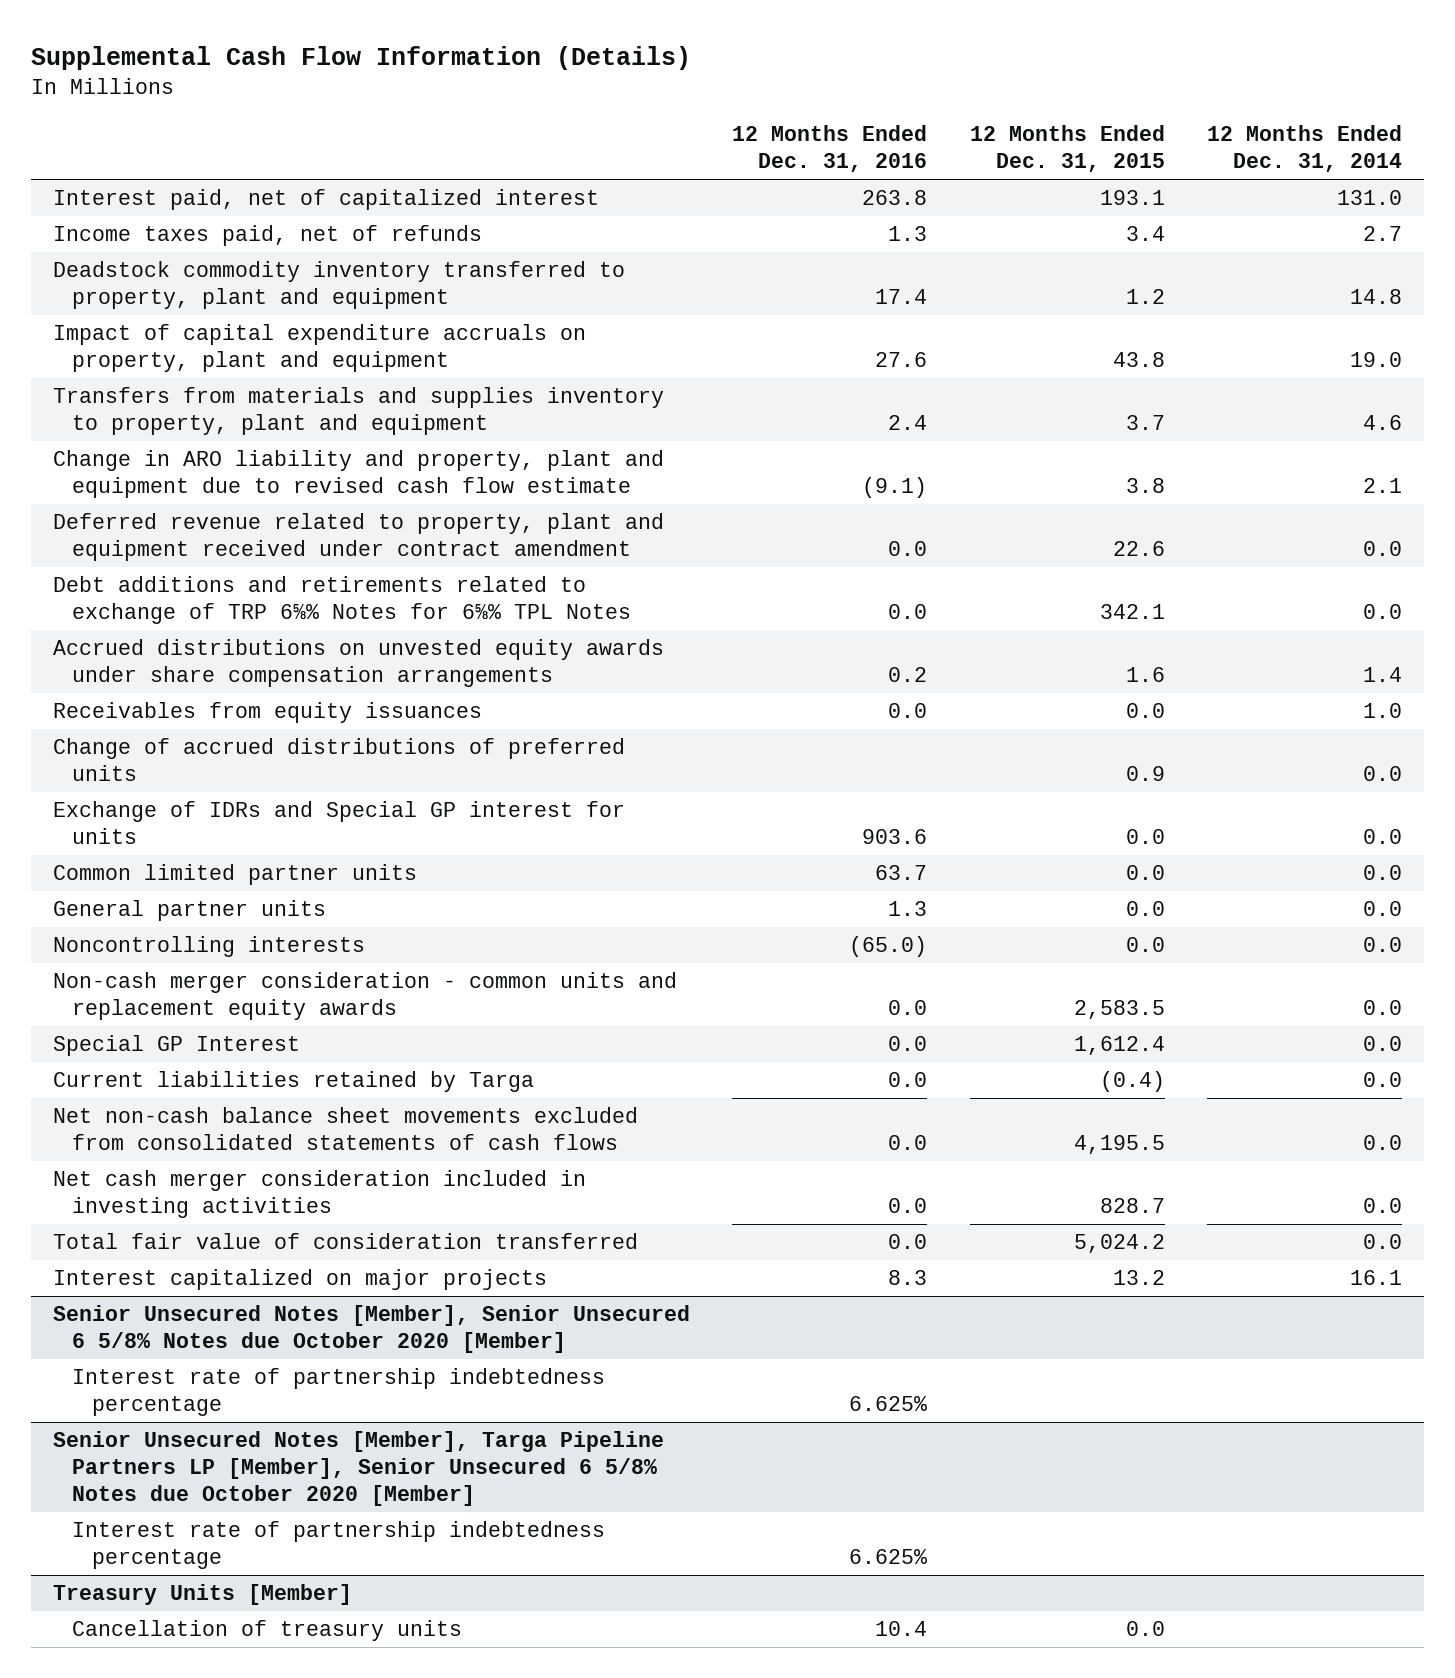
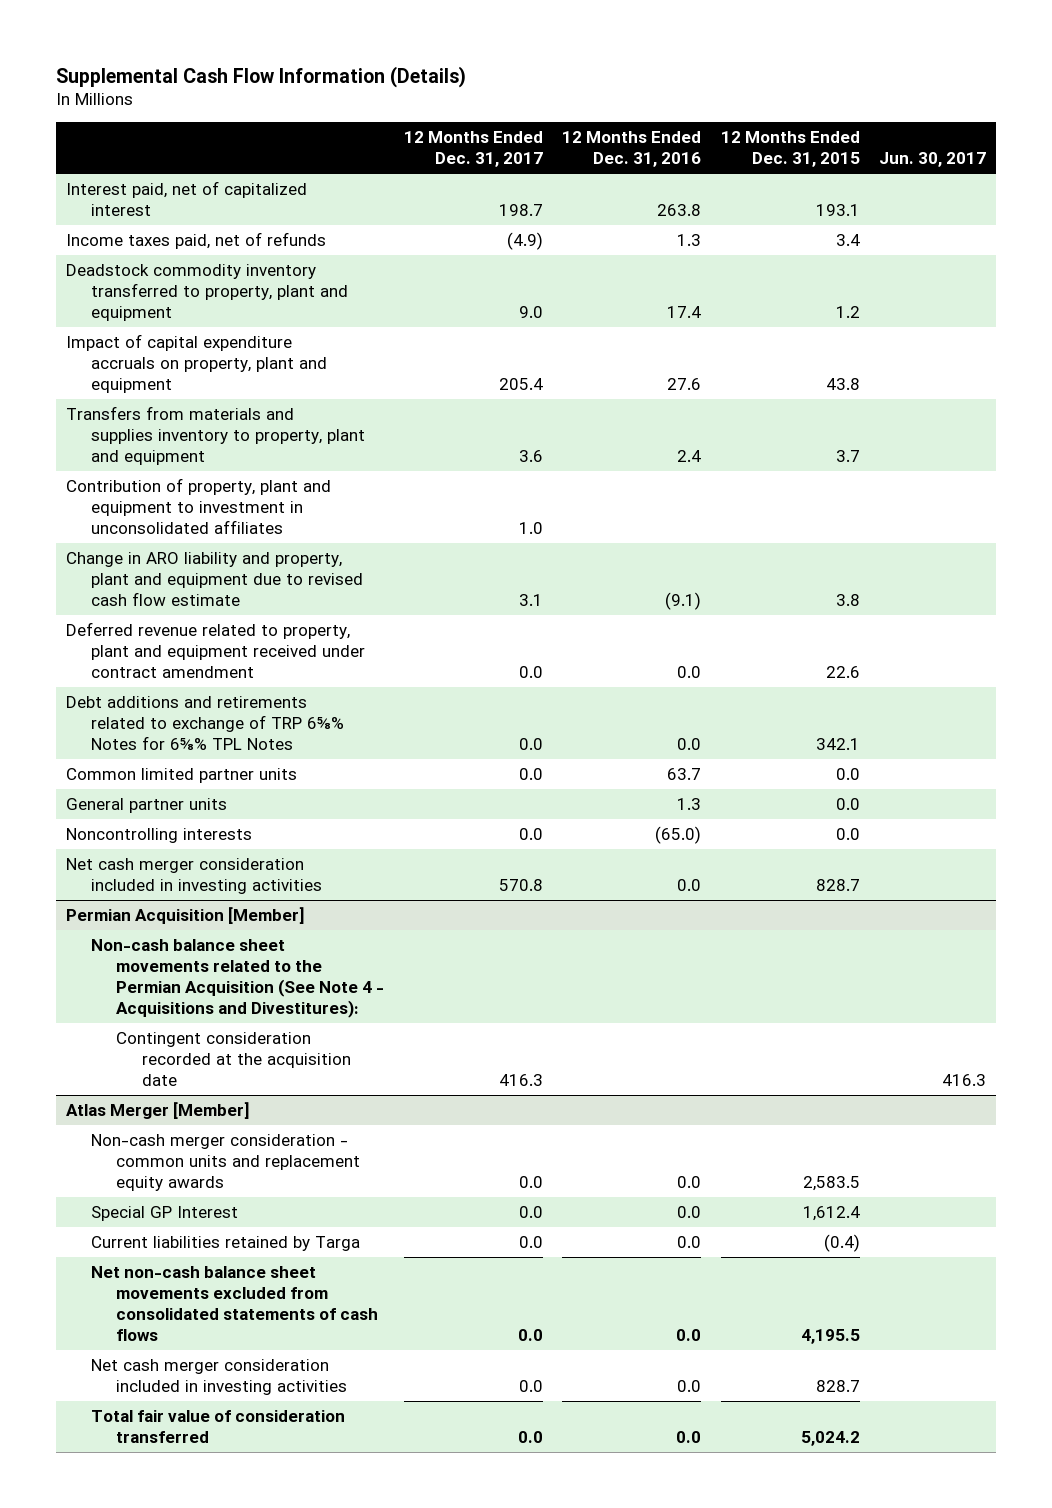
[1207,125,1403,173] 12 Months Ended Dec. 31, 2014 -> none
none -> [403,131,543,168] 12 Months Ended Dec. 31, 2017
none -> [879,152,987,168] Jun. 30, 2017
none -> [66,477,332,535] Contribution of property, plant and equipment to investment in unconsolidated affiliates
[52,639,664,688] Accrued distributions on unvested equity awards under share compensation arrangements -> none
[52,702,482,724] Receivables from equity issuances -> none
[52,738,625,782] Change of accrued distributions of preferred units -> none
[52,801,625,845] Exchange of IDRs and Special GP interest for units -> none
none -> [66,857,323,895] Net cash merger consideration included in investing activities
none -> [66,906,306,924] Permian Acquisition [Member]
none -> [91,938,385,1019] Non-cash balance sheet movements related to the Permian Acquisition (See Note 4 - Acquisitions and Divestitures):
none -> [116,1031,351,1087] Contingent consideration recorded at the acquisition date
none -> [66,1101,251,1119] Atlas Merger [Member]
[52,1269,547,1291] Interest capitalized on major projects -> none
[52,1305,690,1354] Senior Unsecured Notes [Member], Senior Unsecured 6 5/8% Notes due October 2020 [Member] -> none
[72,1368,606,1417] Interest rate of partnership indebtedness percentage -> none
[52,1431,664,1507] Senior Unsecured Notes [Member], Targa Pipeline Partners LP [Member], Senior Unsecured 6 5/8% Notes due October 2020 [Member] -> none
[72,1521,606,1570] Interest rate of partnership indebtedness percentage -> none
[52,1584,352,1606] Treasury Units [Member] -> none
[72,1620,463,1642] Cancellation of treasury units -> none

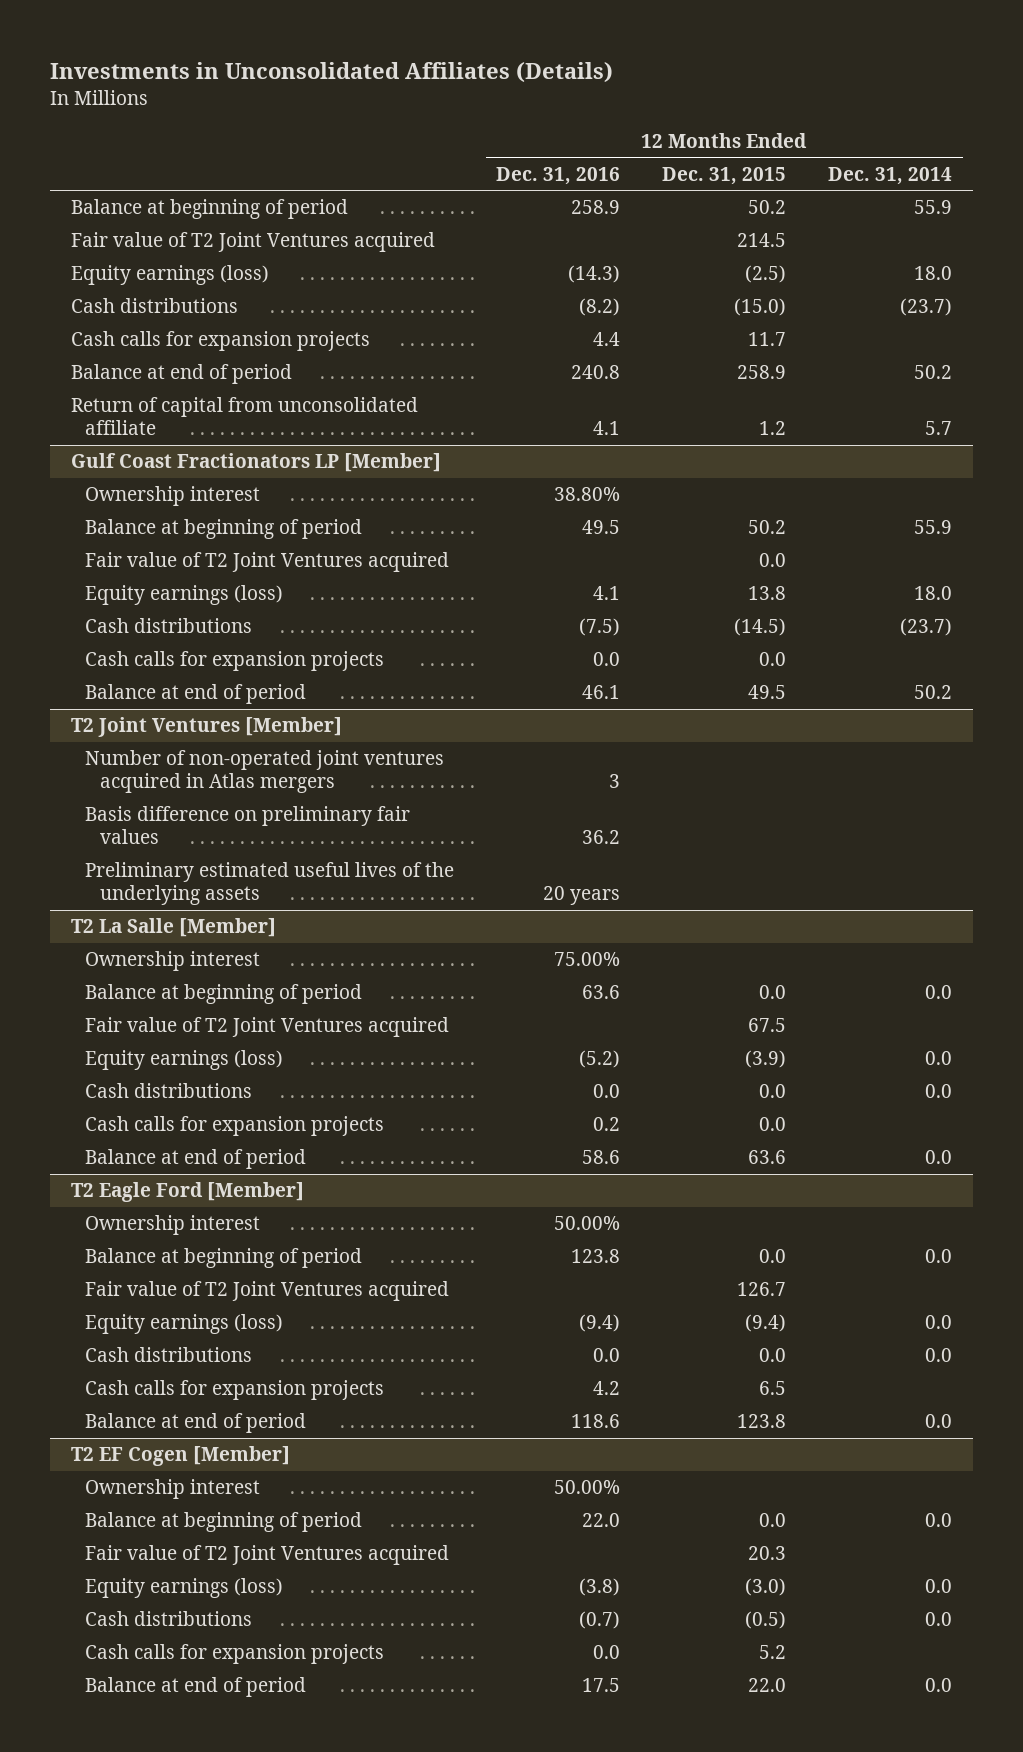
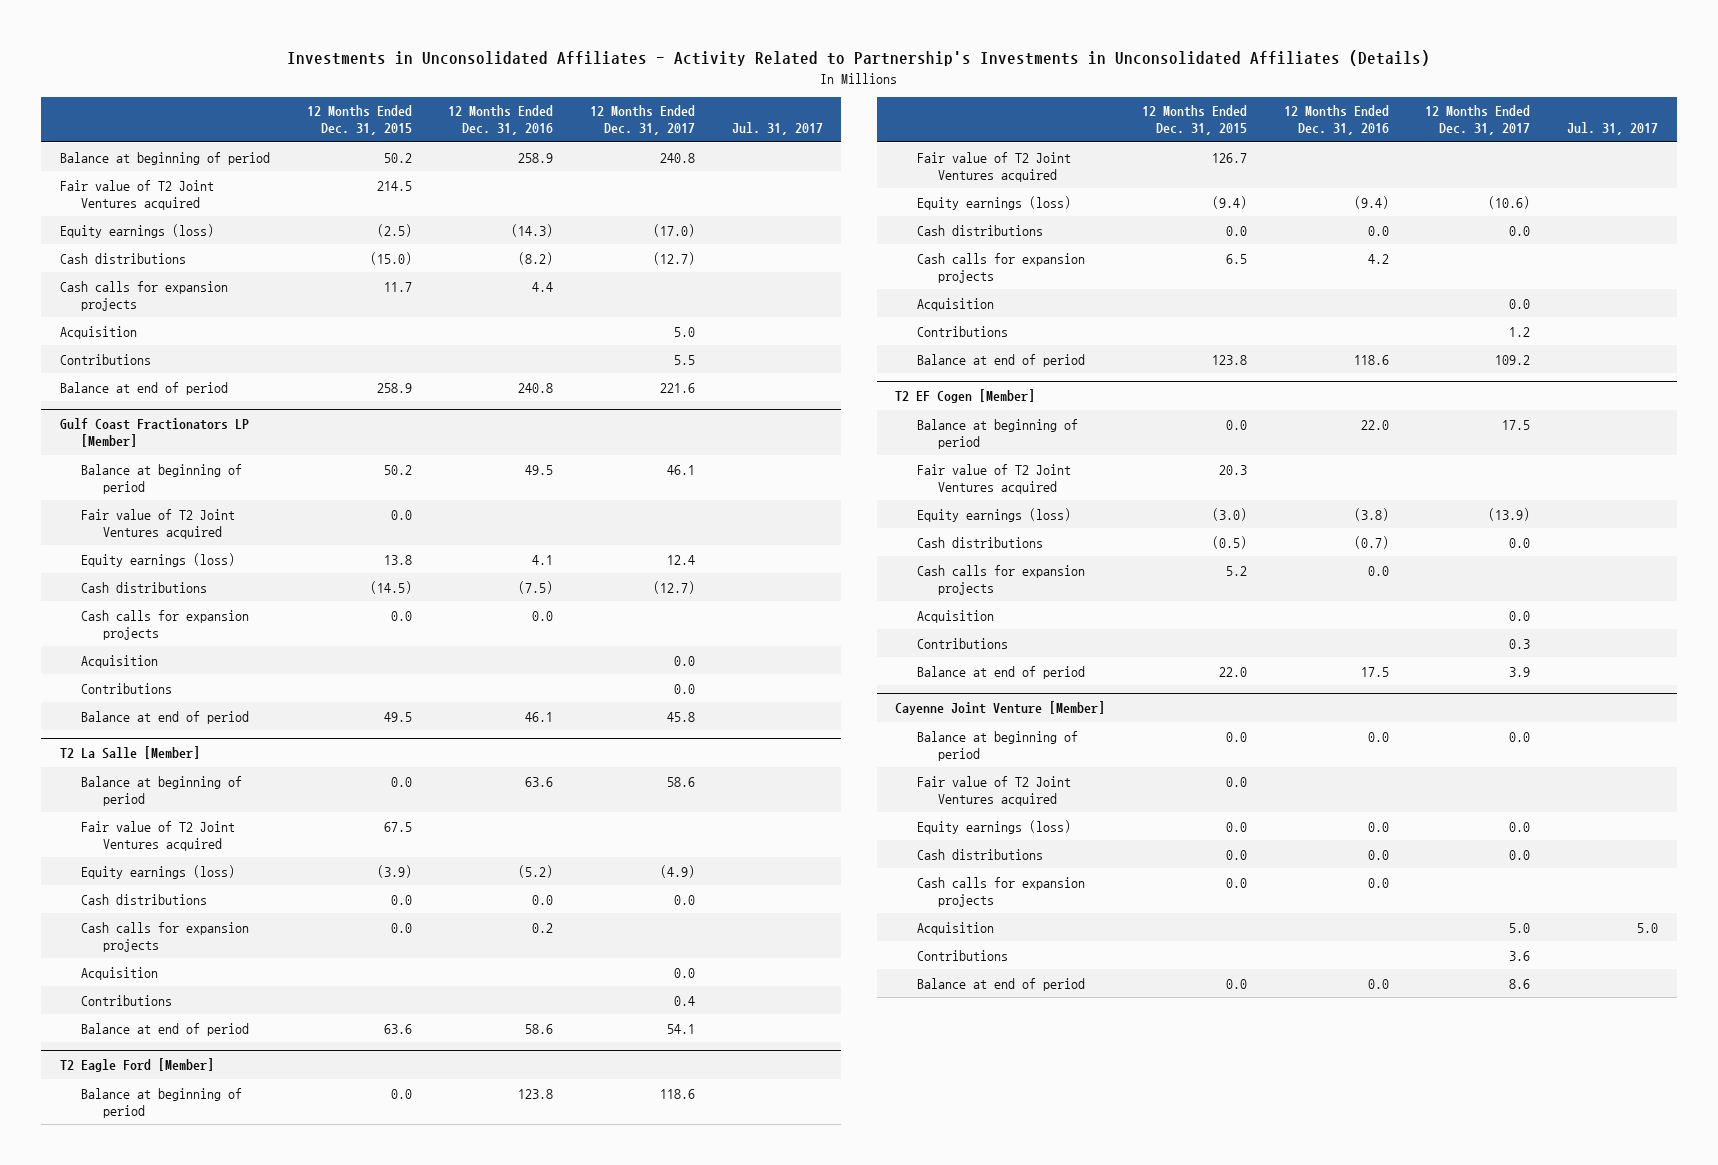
[49,62,613,84] Investments in Unconsolidated Affiliates (Details) -> [287,50,1431,67] Investments in Unconsolidated Affiliates - Activity Related to Partnership's Investments in Unconsolidated Affiliates (Details)
[828,166,953,185] Dec. 31, 2014 -> none
none -> [590,105,696,136] 12 Months Ended Dec. 31, 2017
none -> [731,122,823,136] Jul. 31, 2017
none -> [59,325,137,339] Acquisition
none -> [59,353,151,365] Contributions
[70,397,418,435] Return of capital from unconsolidated affiliate -> none
[85,486,261,507] Ownership interest -> none
none -> [81,654,159,668] Acquisition
none -> [81,682,173,694] Contributions
[70,717,342,738] T2 Joint Ventures [Member] -> none
[85,750,445,793] Number of non-operated joint ventures acquired in Atlas mergers -> none
[85,806,411,844] Basis difference on preliminary fair values -> none
[85,862,455,905] Preliminary estimated useful lives of the underlying assets -> none
[85,951,261,972] Ownership interest -> none
none -> [81,966,159,980] Acquisition
none -> [81,994,173,1006] Contributions
[85,1215,261,1236] Ownership interest -> none
none -> [916,297,994,311] Acquisition
none -> [916,325,1008,337] Contributions
[85,1479,261,1500] Ownership interest -> none
none -> [916,609,994,623] Acquisition
none -> [916,637,1008,649] Contributions
none -> [895,701,1106,716] Cayenne Joint Venture [Member]
none -> [916,730,1078,761] Balance at beginning of period
none -> [916,775,1071,806] Fair value of T2 Joint Ventures acquired
none -> [916,819,1071,834] Equity earnings (loss)
none -> [916,848,1043,860] Cash distributions
none -> [916,876,1085,907] Cash calls for expansion projects
none -> [916,921,994,935] Acquisition
none -> [916,949,1008,961] Contributions
none -> [916,977,1085,991] Balance at end of period

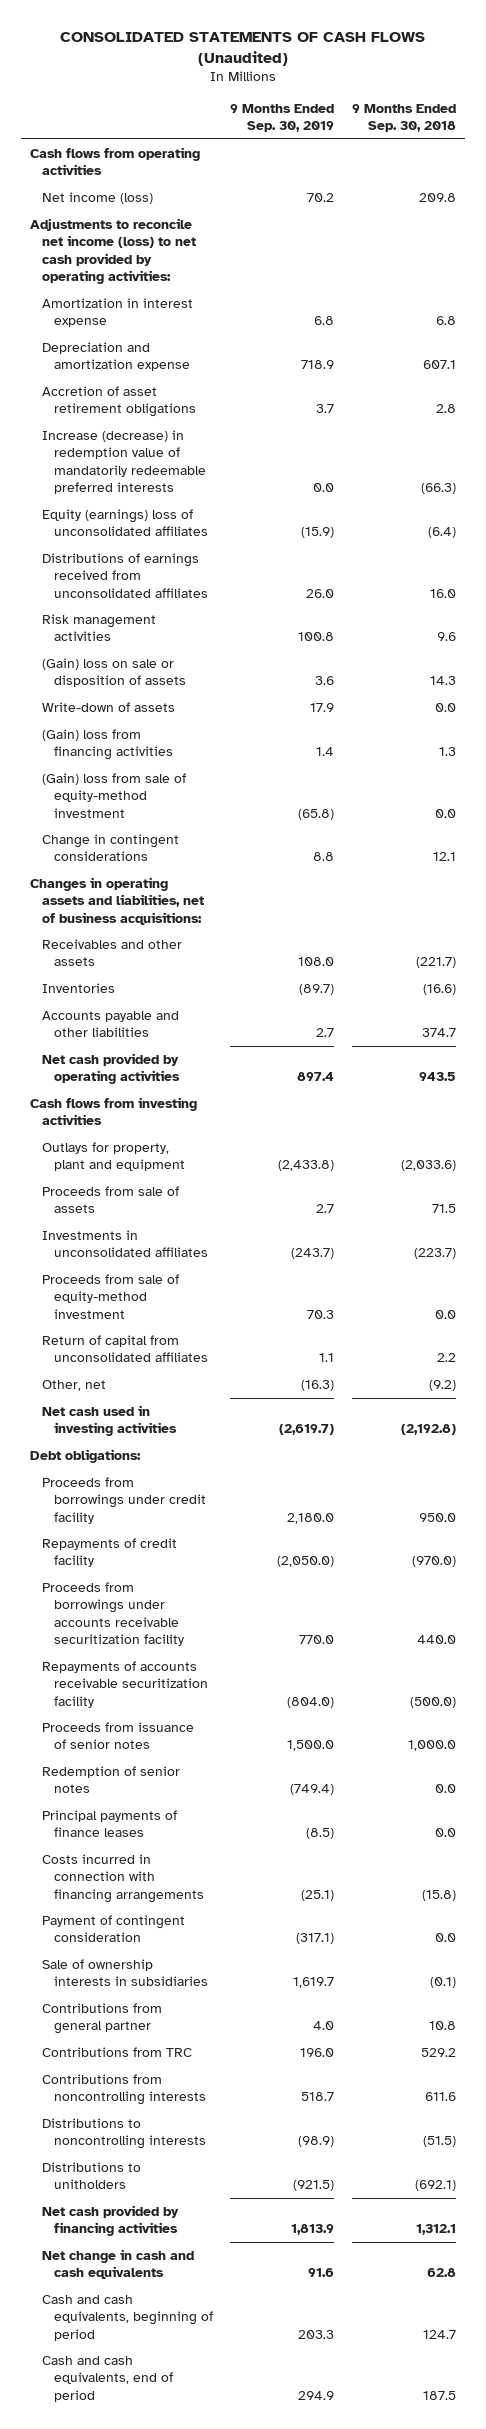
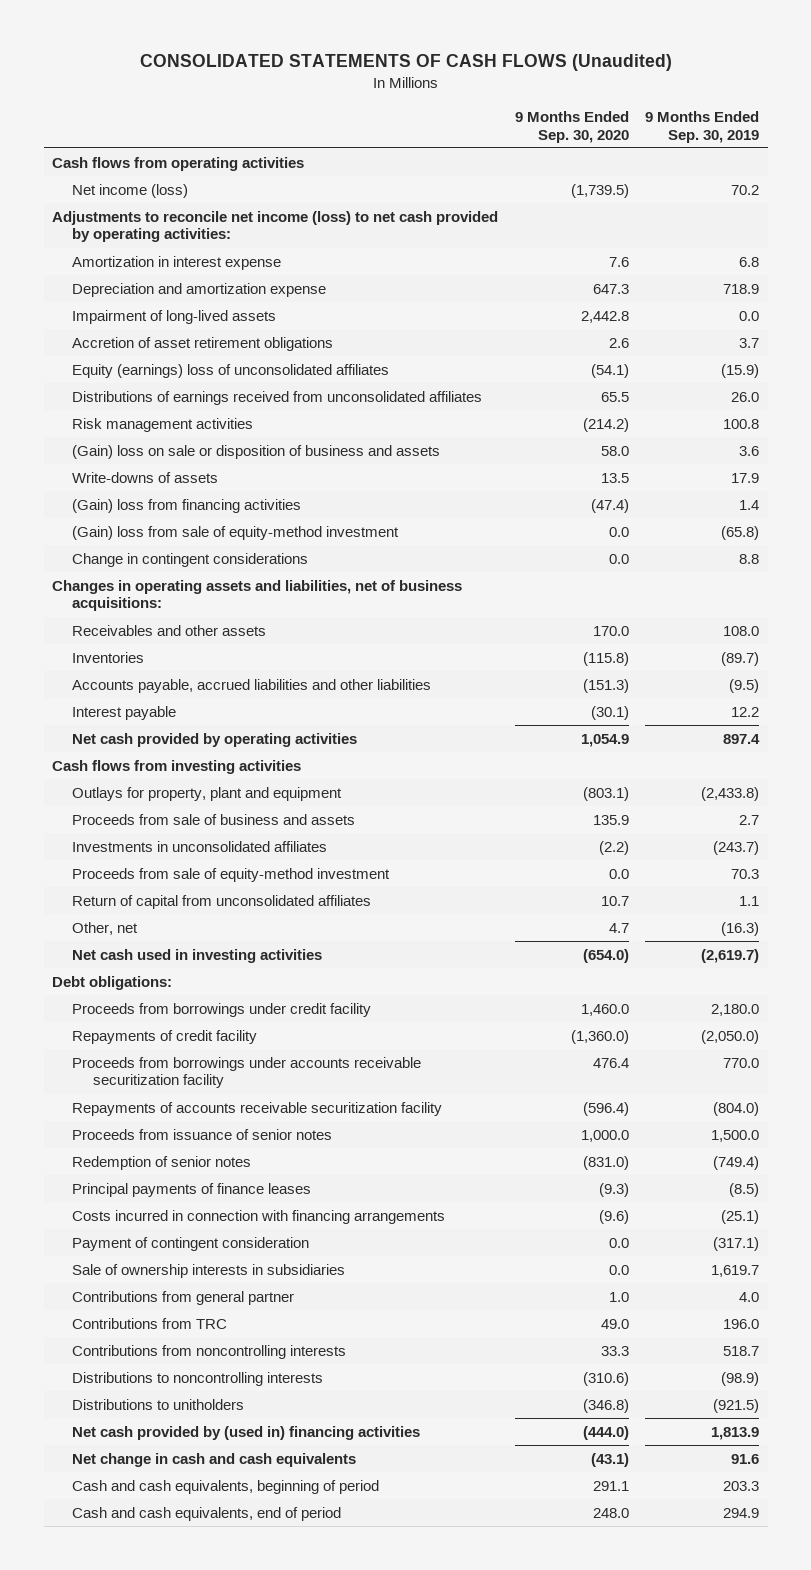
[351,103,456,133] 9 Months Ended Sep. 30, 2018 -> none
none -> [514,110,629,143] 9 Months Ended Sep. 30, 2020
none -> [72,309,277,324] Impairment of long-lived assets
[41,429,206,495] Increase (decrease) in redemption value of mandatorily redeemable preferred interests -> none
[41,657,186,688] (Gain) loss on sale or disposition of assets -> [72,444,441,459] (Gain) loss on sale or disposition of business and assets
[41,701,175,712] Write-down of assets -> [72,471,219,483] Write-downs of assets
[41,1010,179,1038] Accounts payable and other liabilities -> [72,678,432,693] Accounts payable, accrued liabilities and other liabilities
[316,1028,335,1038] 2.7 -> [729,678,760,693] (9.5)
none -> [72,705,177,720] Interest payable
[41,1185,179,1214] Proceeds from sale of assets -> [72,813,356,825] Proceeds from sale of business and assets
[41,2204,179,2237] Net cash provided by financing activities -> [72,1425,421,1440] Net cash provided by (used in) financing activities

